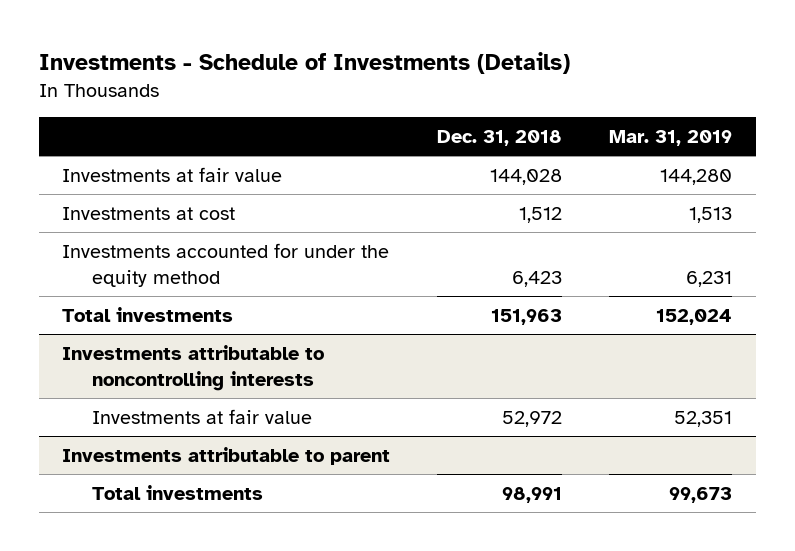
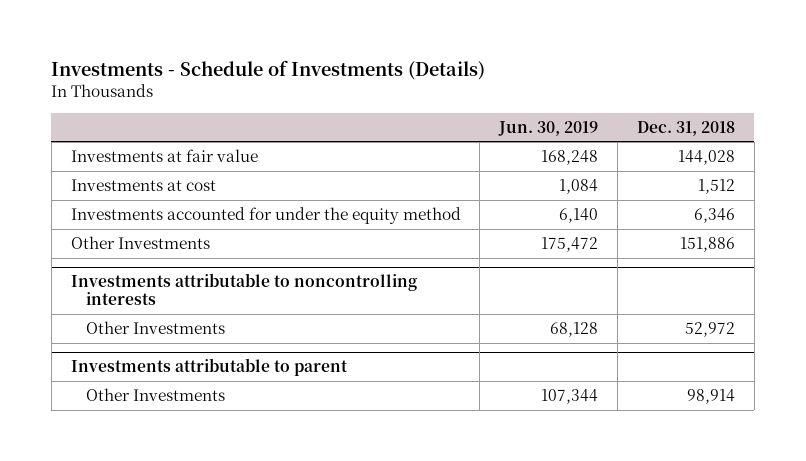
[609,130,733,147] Mar. 31, 2019 -> none
none -> [498,120,599,136] Jun. 30, 2019
[62,306,234,322] Total investments -> none
[512,270,563,287] 6,423 -> [693,207,735,223] 6,346
none -> [70,235,210,249] Other Investments
[92,408,313,424] Investments at fair value -> [86,320,226,334] Other Investments
[92,484,264,500] Total investments -> none
none -> [86,387,226,401] Other Investments

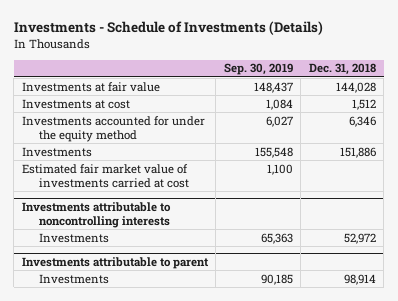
[498,120,599,136] Jun. 30, 2019 -> none
none -> [223,63,293,76] Sep. 30, 2019
[70,235,210,249] Other Investments -> [21,146,92,157] Investments
none -> [21,163,190,188] Estimated fair market value of investments carried at cost
[86,320,226,334] Other Investments -> [39,232,110,243] Investments
[86,387,226,401] Other Investments -> [39,273,110,284] Investments

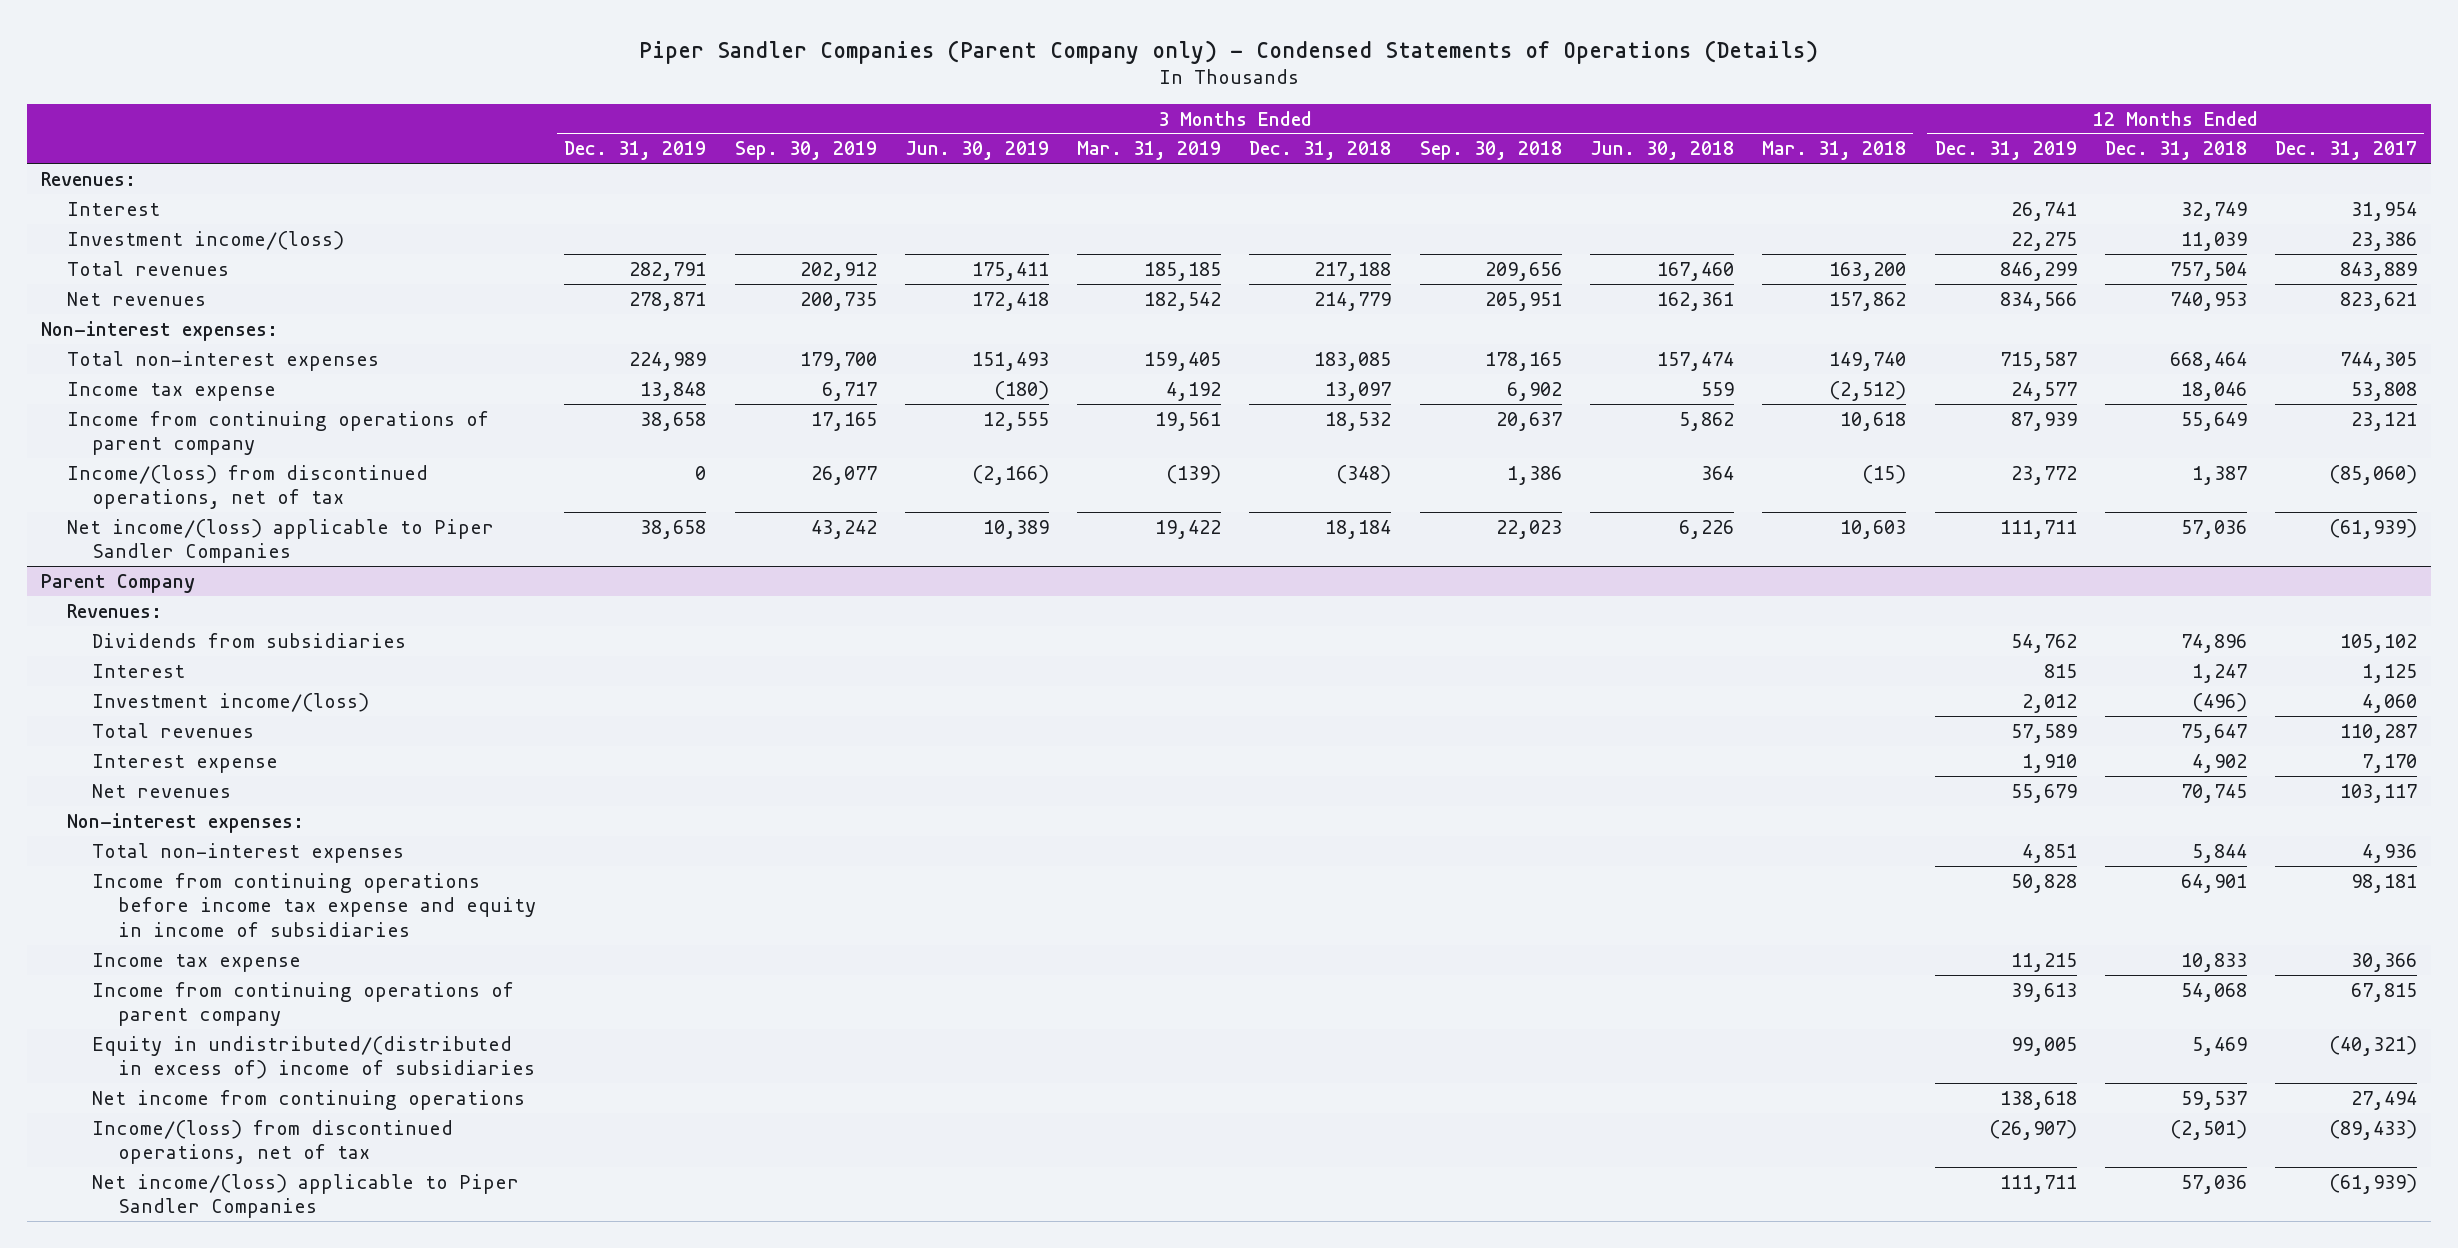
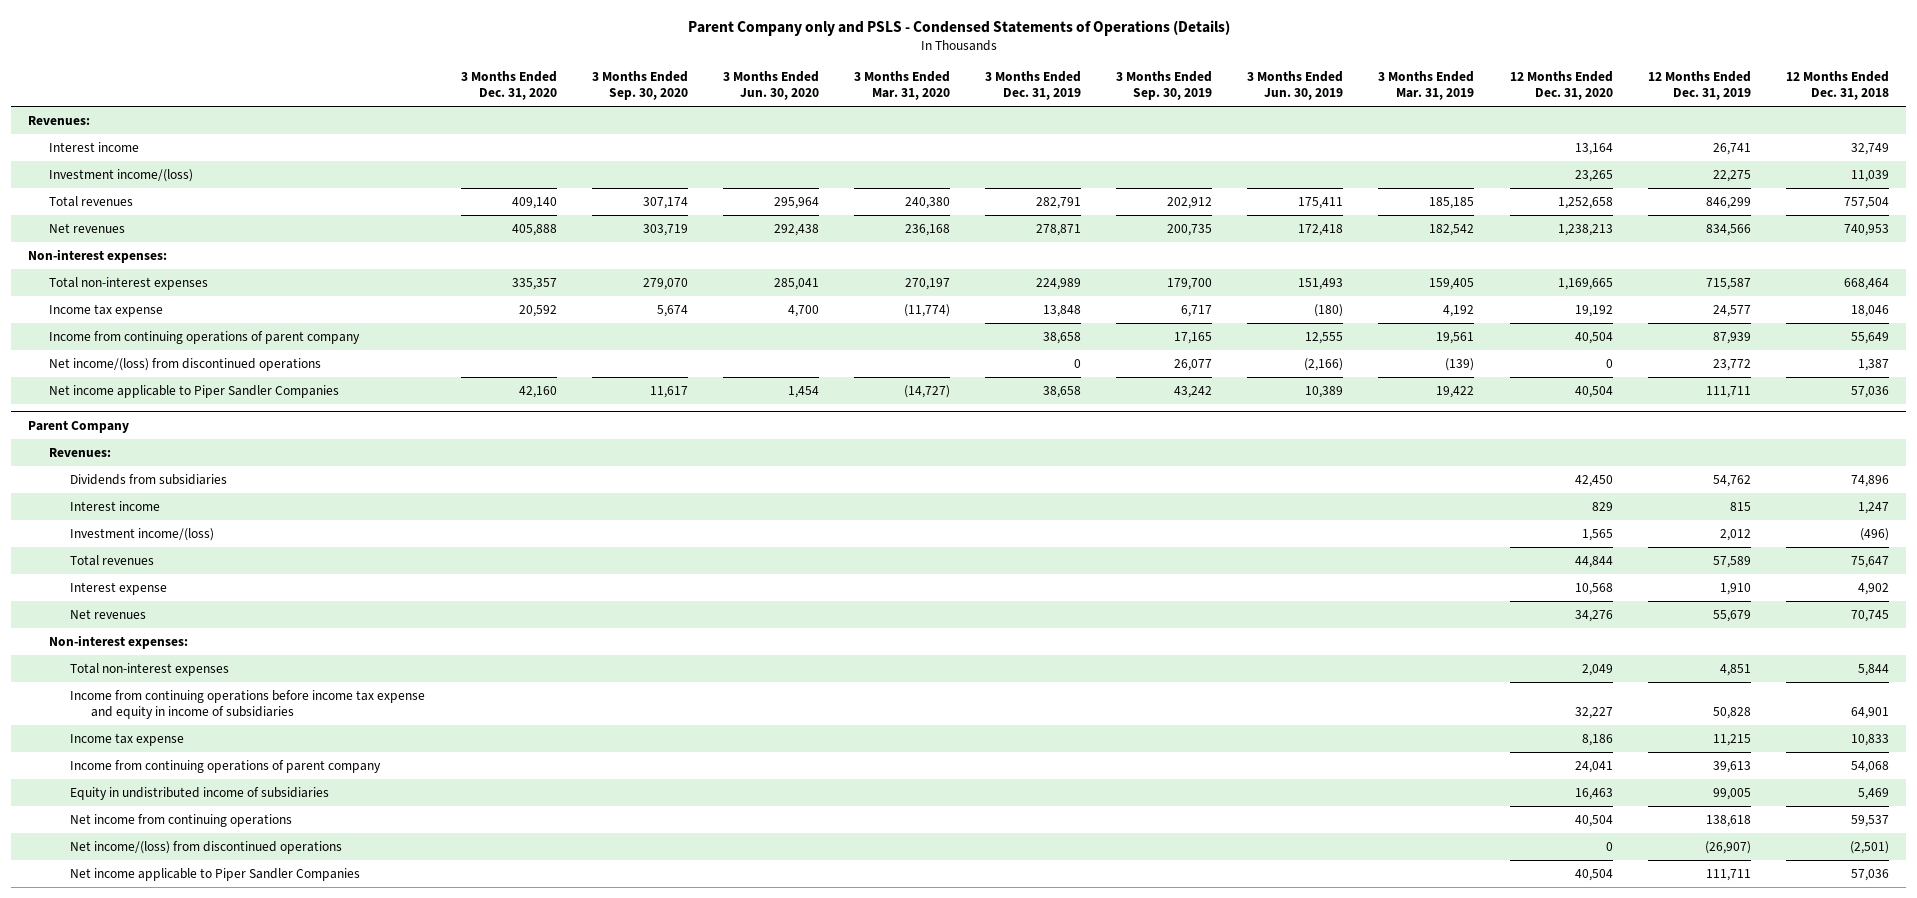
[639,39,1819,64] Piper Sandler Companies (Parent Company only) - Condensed Statements of Operations (Details) -> [687,19,1230,36] Parent Company only and PSLS - Condensed Statements of Operations (Details)
[1249,141,1392,161] Dec. 31, 2018 -> none
[1419,141,1562,161] Sep. 30, 2018 -> none
[1589,141,1734,161] Jun. 30, 2018 -> none
[1762,141,1907,161] Mar. 31, 2018 -> none
[2275,141,2418,161] Dec. 31, 2017 -> none
none -> [460,71,557,101] 3 Months Ended Dec. 31, 2020
none -> [591,71,688,101] 3 Months Ended Sep. 30, 2020
none -> [722,71,819,101] 3 Months Ended Jun. 30, 2020
none -> [853,71,950,101] 3 Months Ended Mar. 31, 2020
none -> [1509,71,1613,101] 12 Months Ended Dec. 31, 2020
[66,201,160,216] Interest -> [49,141,140,152] Interest income
[66,464,428,510] Income/(loss) from discontinued operations, net of tax -> [49,357,322,371] Net income/(loss) from discontinued operations
[66,518,494,564] Net income/(loss) applicable to Piper Sandler Companies -> [49,384,340,398] Net income applicable to Piper Sandler Companies
[92,663,186,678] Interest -> [70,500,161,511] Interest income
[92,1035,535,1080] Equity in undistributed/(distributed in excess of) income of subsidiaries -> [70,786,330,800] Equity in undistributed income of subsidiaries
[92,1119,454,1165] Income/(loss) from discontinued operations, net of tax -> [70,840,343,854] Net income/(loss) from discontinued operations
[92,1173,520,1219] Net income/(loss) applicable to Piper Sandler Companies -> [70,867,361,881] Net income applicable to Piper Sandler Companies

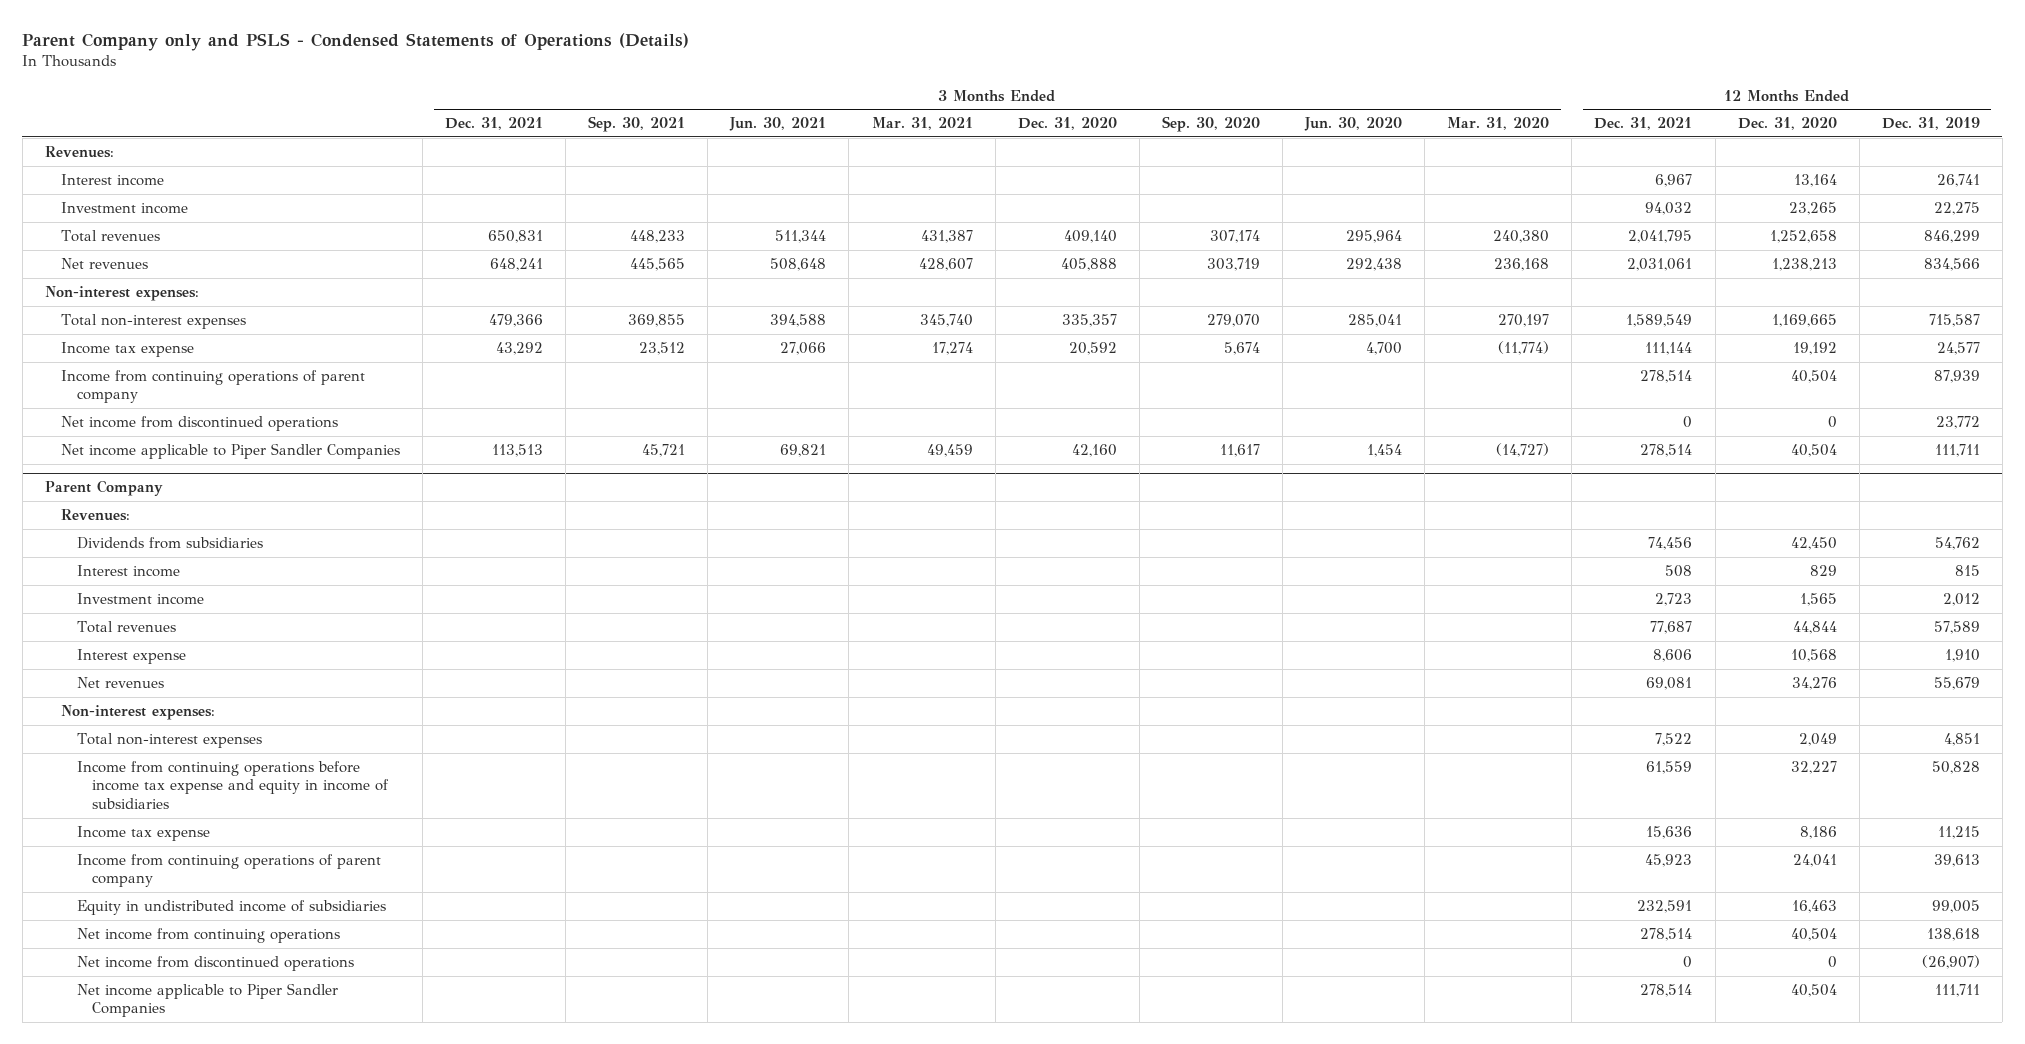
[985,71,1082,101] 3 Months Ended Dec. 31, 2019 -> none
[1116,71,1213,101] 3 Months Ended Sep. 30, 2019 -> none
[1247,71,1344,101] 3 Months Ended Jun. 30, 2019 -> none
[1378,71,1475,101] 3 Months Ended Mar. 31, 2019 -> none
[1785,71,1889,101] 12 Months Ended Dec. 31, 2018 -> none
none -> [445,117,544,131] Dec. 31, 2021
none -> [588,116,686,133] Sep. 30, 2021
none -> [729,117,827,132] Jun. 30, 2021
none -> [871,117,973,131] Mar. 31, 2021
none -> [1594,117,1693,131] Dec. 31, 2021
[49,168,194,182] Investment income/(loss) -> [60,202,188,215] Investment income
[49,357,322,371] Net income/(loss) from discontinued operations -> [60,416,338,432] Net income from discontinued operations
[70,527,215,541] Investment income/(loss) -> [76,593,204,606] Investment income
[70,840,343,854] Net income/(loss) from discontinued operations -> [76,956,354,972] Net income from discontinued operations

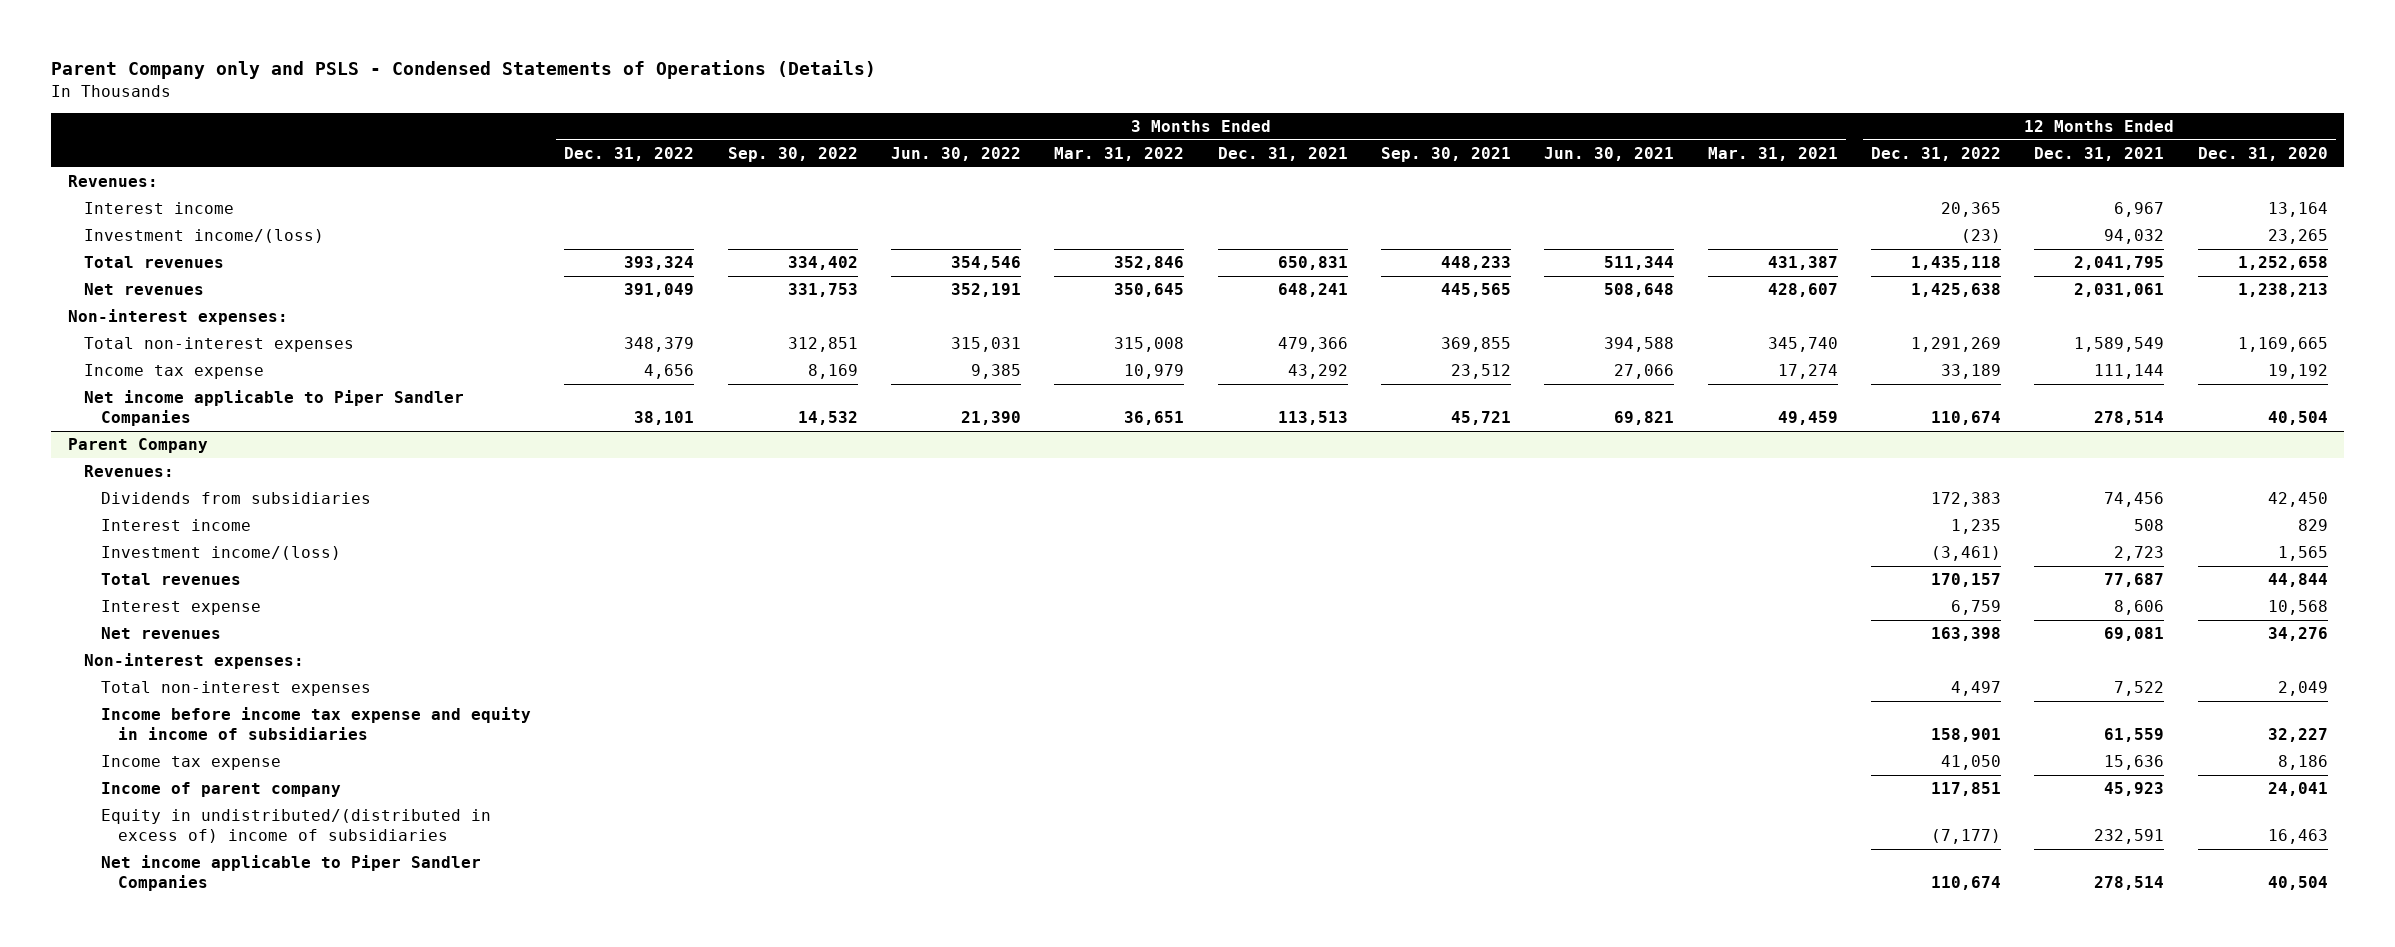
[1017,117,1117,131] Dec. 31, 2020 -> none
[1161,116,1260,133] Sep. 30, 2020 -> none
[1304,117,1403,132] Jun. 30, 2020 -> none
[1447,117,1550,131] Mar. 31, 2020 -> none
[1881,117,1980,131] Dec. 31, 2019 -> none
none -> [564,147,695,162] Dec. 31, 2022
none -> [727,147,858,163] Sep. 30, 2022
none -> [891,147,1022,162] Jun. 30, 2022
none -> [1054,147,1185,162] Mar. 31, 2022
none -> [1871,147,2002,162] Dec. 31, 2022
[60,202,188,215] Investment income -> [84,229,325,244] Investment income/(loss)
[60,370,365,404] Income from continuing operations of parent company -> none
[60,416,338,432] Net income from discontinued operations -> none
[76,593,204,606] Investment income -> [101,546,342,561] Investment income/(loss)
[76,761,390,809] Income from continuing operations before income tax expense and equity in income of subsidiaries -> [101,707,532,740] Income before income tax expense and equity in income of subsidiaries
[76,928,340,944] Net income from continuing operations -> none
[76,956,354,972] Net income from discontinued operations -> none
[76,854,381,888] Income from continuing operations of parent company -> [101,782,342,798] Income of parent company
[76,900,386,916] Equity in undistributed income of subsidiaries -> [101,809,492,843] Equity in undistributed/(distributed in excess of) income of subsidiaries

